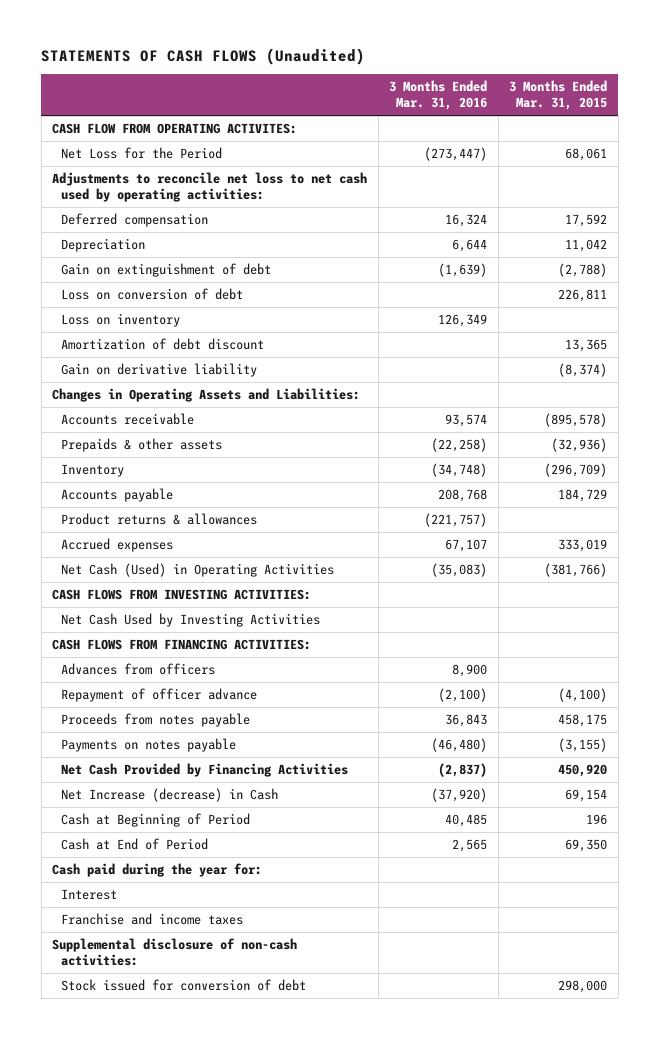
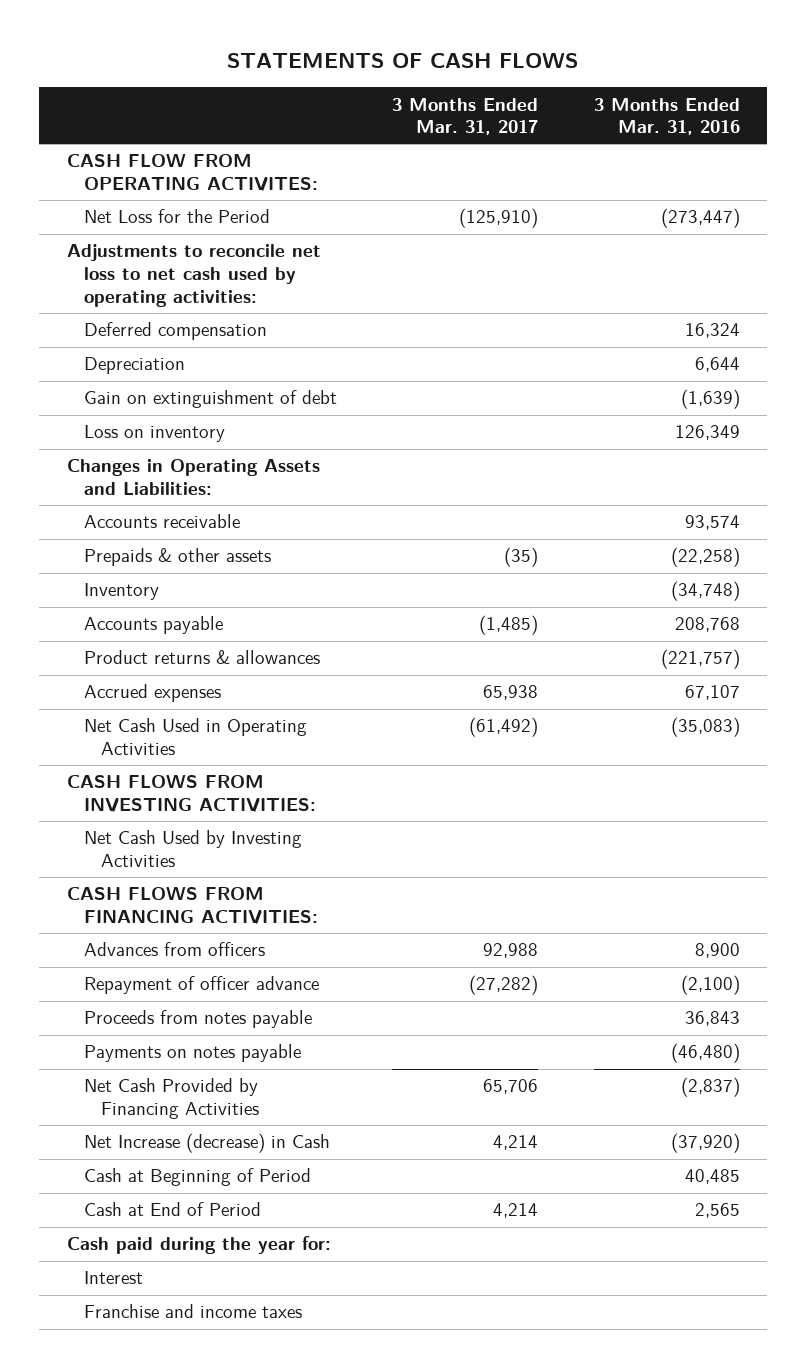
[41,48,366,66] STATEMENTS OF CASH FLOWS (Unaudited) -> [227,53,579,69] STATEMENTS OF CASH FLOWS
[509,80,608,111] 3 Months Ended Mar. 31, 2015 -> none
none -> [392,97,539,136] 3 Months Ended Mar. 31, 2017
[61,287,244,300] Loss on conversion of debt -> none
[61,337,265,350] Amortization of debt discount -> none
[61,362,258,377] Gain on derivative liability -> none
[61,562,335,577] Net Cash (Used) in Operating Activities -> [83,718,307,756] Net Cash Used in Operating Activities
[52,937,298,967] Supplemental disclosure of non-cash activities: -> none
[61,978,307,991] Stock issued for conversion of debt -> none

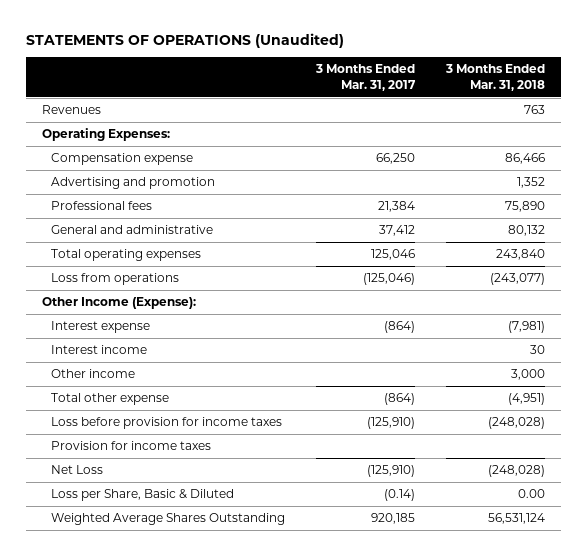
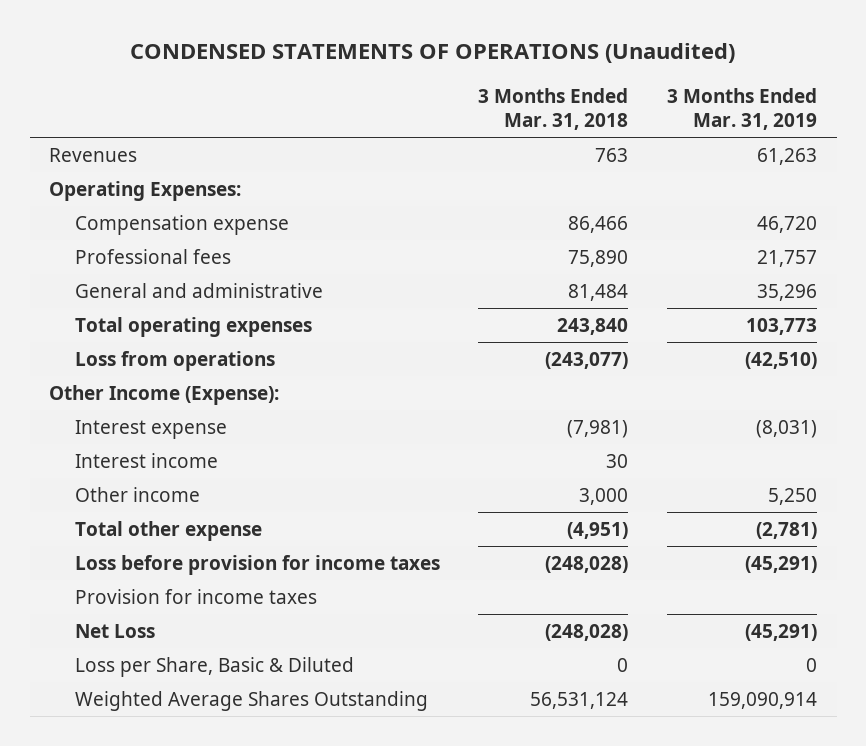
[26,32,345,48] STATEMENTS OF OPERATIONS (Unaudited) -> [130,43,736,64] CONDENSED STATEMENTS OF OPERATIONS (Unaudited)
[314,64,416,91] 3 Months Ended Mar. 31, 2017 -> none
none -> [667,87,818,131] 3 Months Ended Mar. 31, 2019
[50,177,215,190] Advertising and promotion -> none
[508,225,546,237] 80,132 -> [568,284,629,302] 81,484
[518,489,546,499] 0.00 -> [617,658,629,673] 0

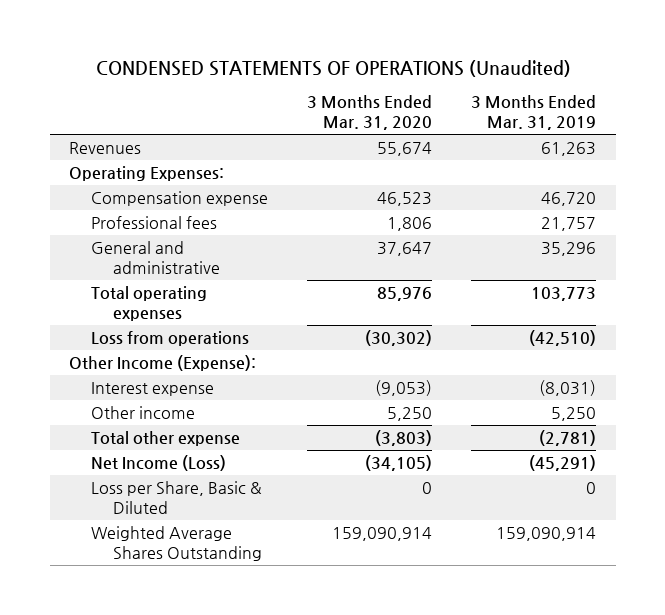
[478,87,629,131] 3 Months Ended Mar. 31, 2018 -> none
none -> [307,95,433,131] 3 Months Ended Mar. 31, 2020
[74,453,218,469] Interest income -> none
[74,555,440,576] Loss before provision for income taxes -> none
[74,589,317,605] Provision for income taxes -> none
[74,624,155,639] Net Loss -> [91,455,227,472] Net Income (Loss)

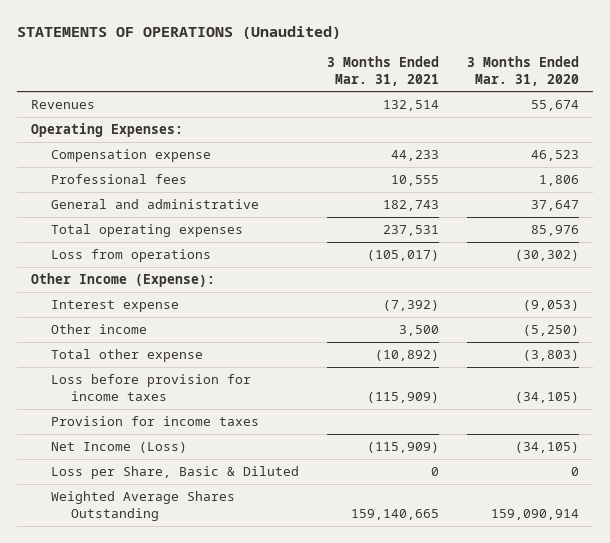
[95,59,571,77] CONDENSED STATEMENTS OF OPERATIONS (Unaudited) -> [16,25,341,39] STATEMENTS OF OPERATIONS (Unaudited)
[471,95,597,131] 3 Months Ended Mar. 31, 2019 -> none
none -> [327,56,440,86] 3 Months Ended Mar. 31, 2021
[387,407,433,422] 5,250 -> [523,325,580,337] (5,250)
none -> [50,374,251,401] Loss before provision for income taxes
none -> [50,416,259,427] Provision for income taxes

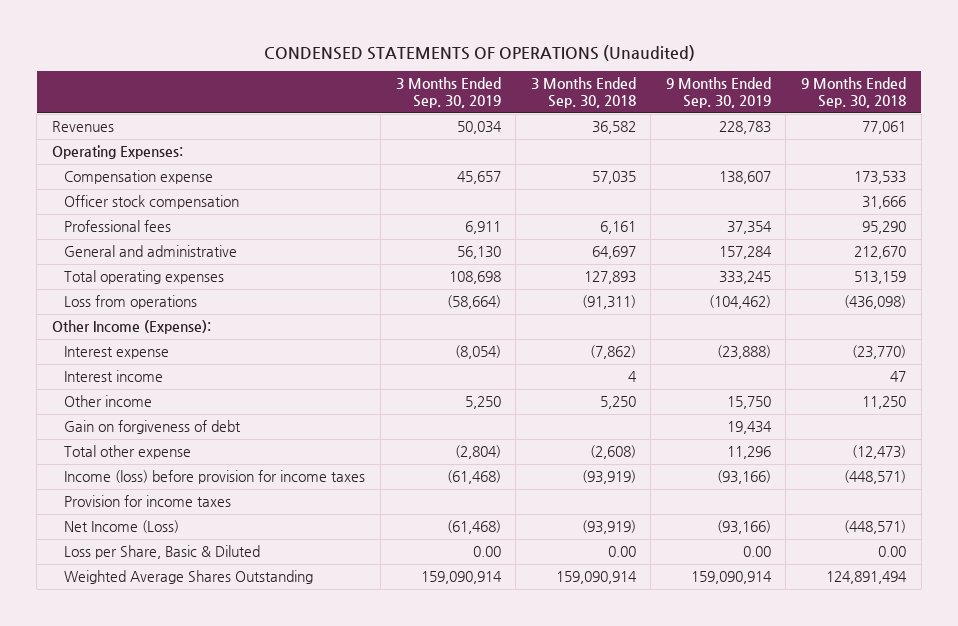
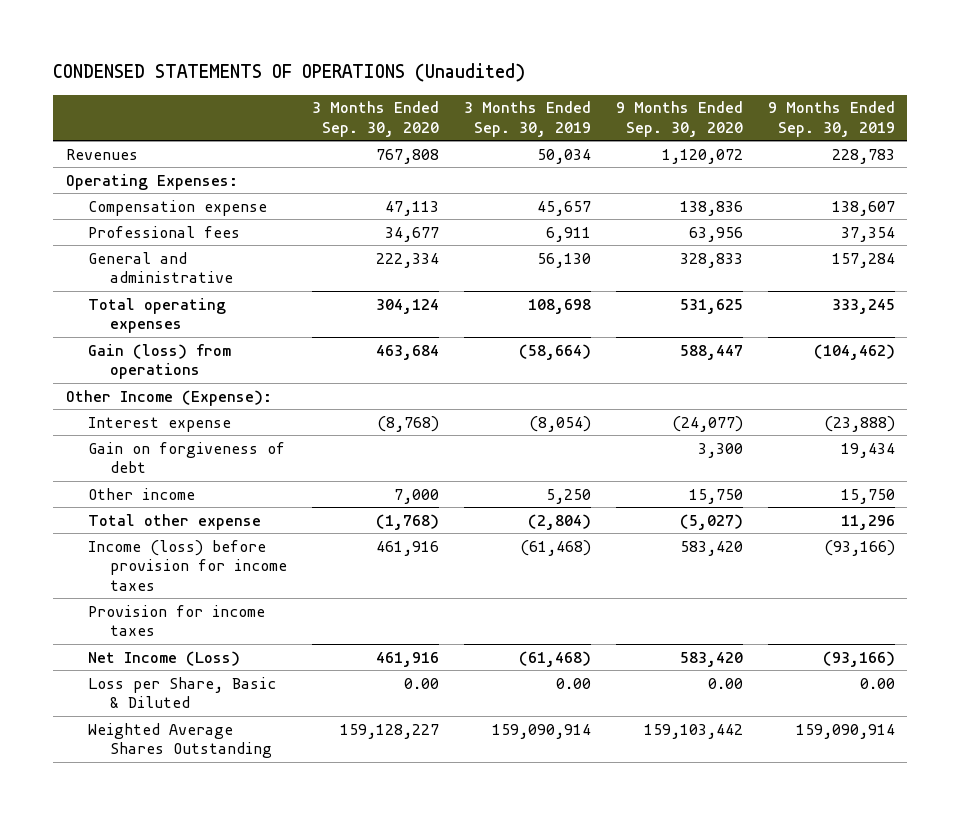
[530,77,636,108] 3 Months Ended Sep. 30, 2018 -> none
[801,77,907,108] 9 Months Ended Sep. 30, 2018 -> none
none -> [311,101,439,137] 3 Months Ended Sep. 30, 2020
none -> [615,101,743,137] 9 Months Ended Sep. 30, 2020
[64,195,240,210] Officer stock compensation -> none
[64,295,198,310] Loss from operations -> [87,343,231,380] Gain (loss) from operations
[64,370,164,383] Interest income -> none
[64,395,153,408] Other income -> [87,487,195,500] Other income

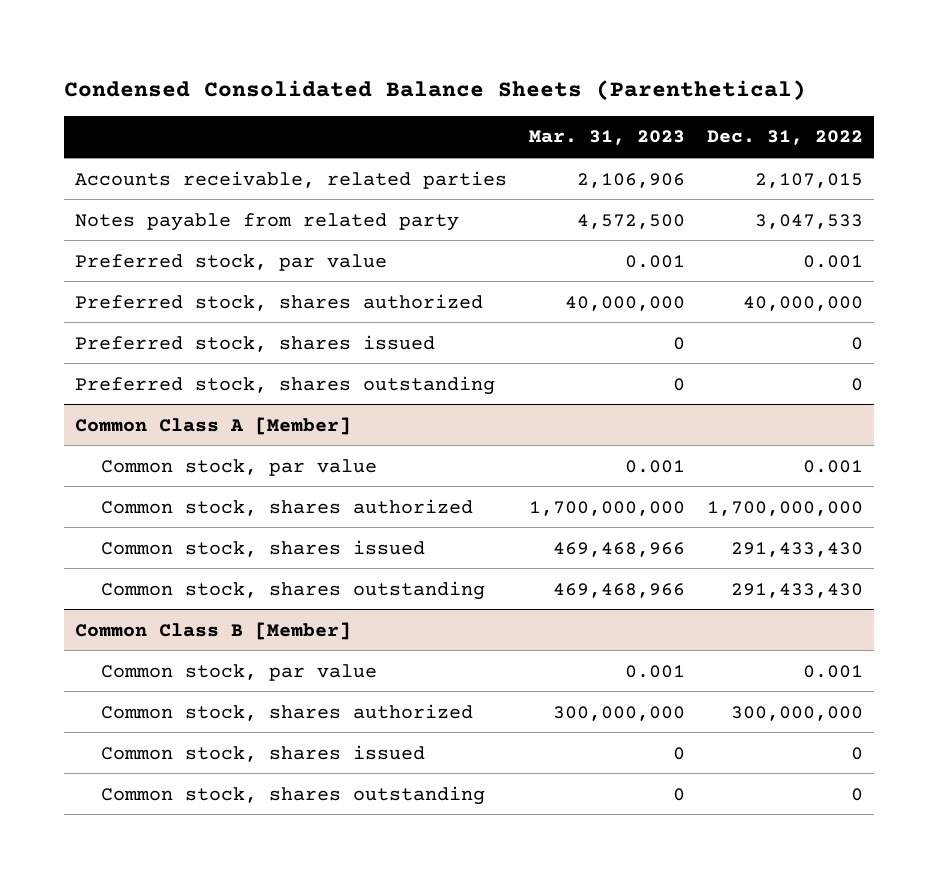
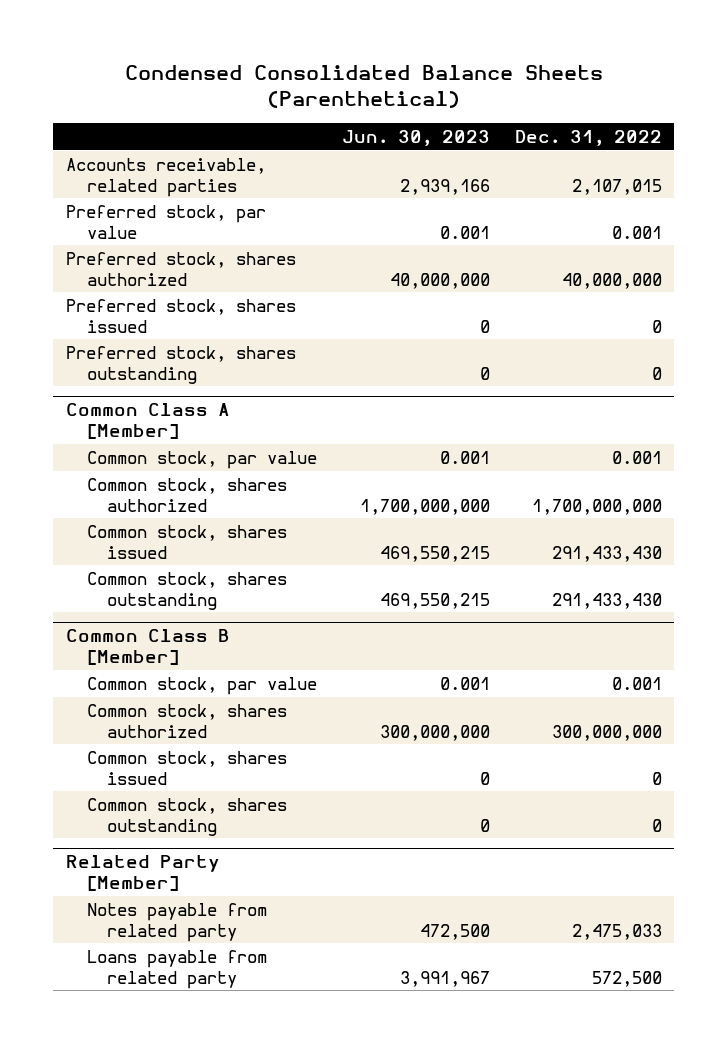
[528,130,685,146] Mar. 31, 2023 -> none
none -> [341,129,490,146] Jun. 30, 2023
[75,212,460,231] Notes payable from related party -> none
none -> [65,855,220,892] Related Party [Member]
none -> [86,902,267,942] Notes payable from related party
none -> [86,949,267,989] Loans payable from related party

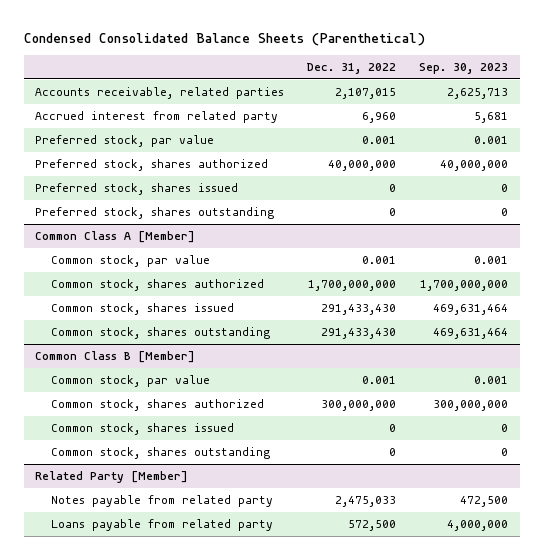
[341,129,490,146] Jun. 30, 2023 -> none
none -> [419,62,509,74] Sep. 30, 2023
none -> [35,110,279,123] Accrued interest from related party

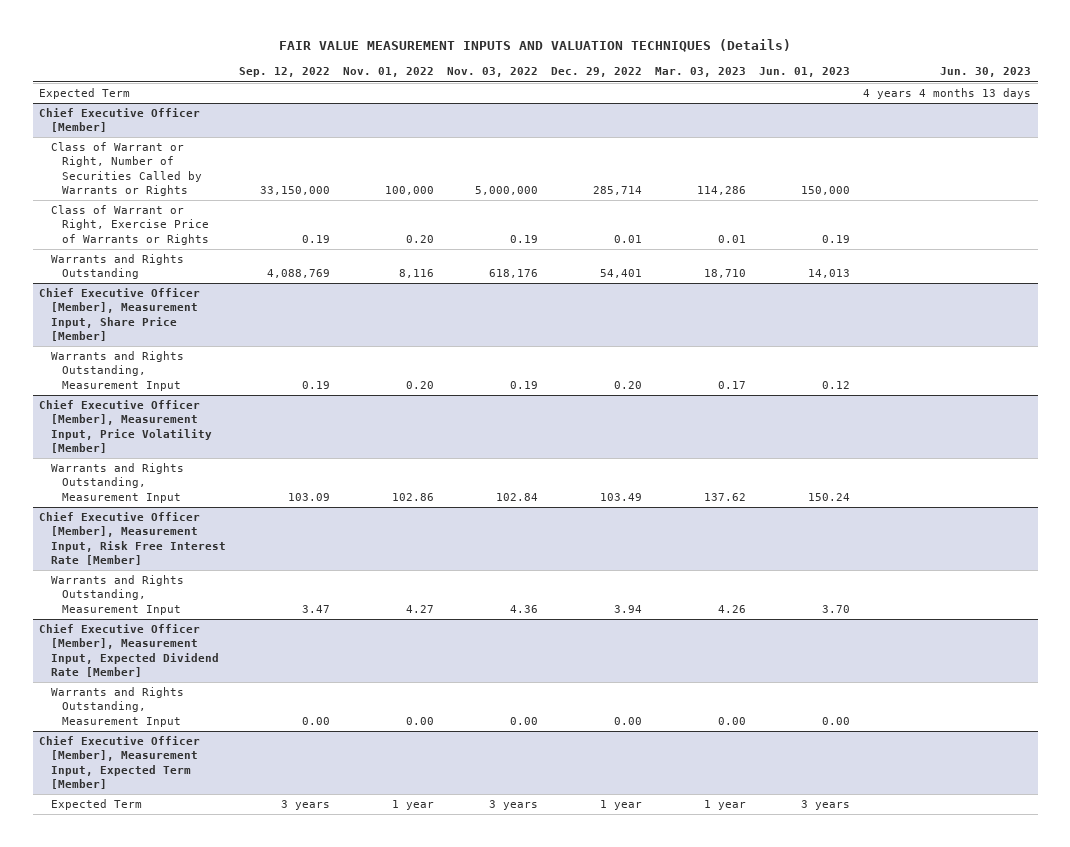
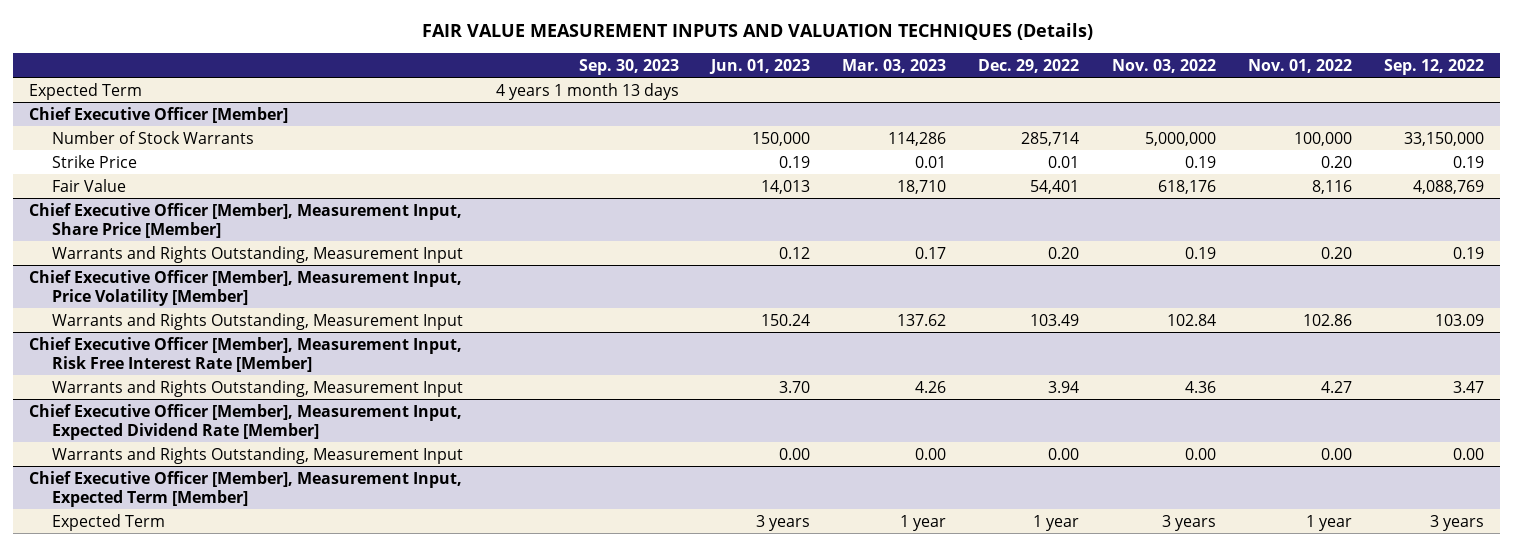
[940,67,1032,78] Jun. 30, 2023 -> none
none -> [578,58,679,75] Sep. 30, 2023
[50,142,203,196] Class of Warrant or Right, Number of Securities Called by Warrants or Rights -> [52,130,255,144] Number of Stock Warrants
[50,205,210,245] Class of Warrant or Right, Exercise Price of Warrants or Rights -> [52,154,138,168] Strike Price
[50,254,184,280] Warrants and Rights Outstanding -> [52,178,127,192] Fair Value

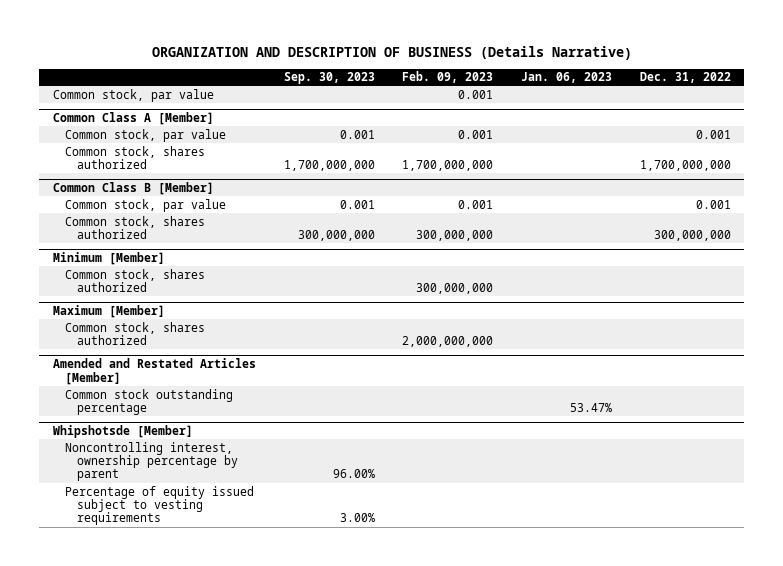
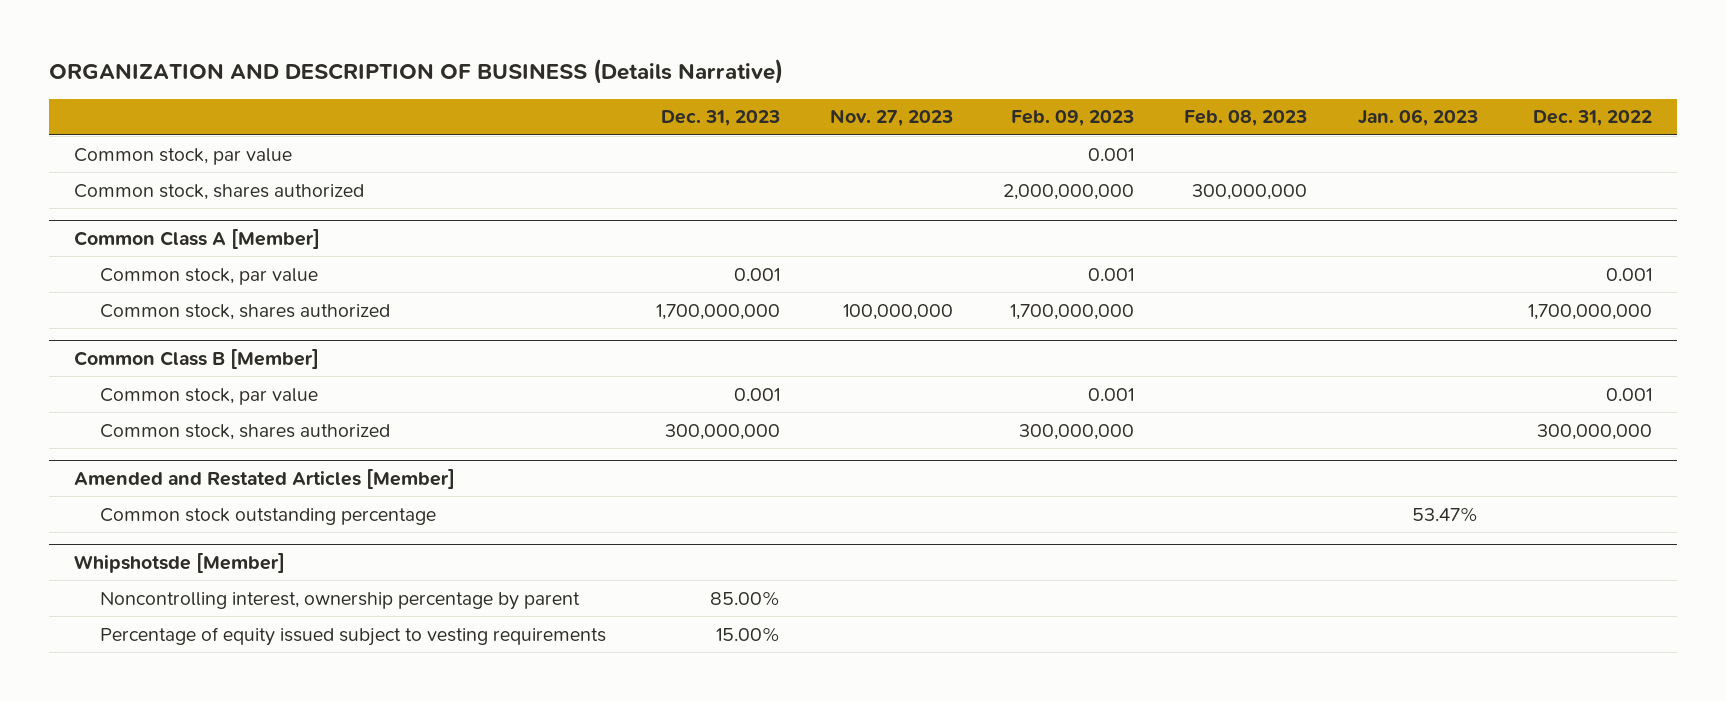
[283,72,375,85] Sep. 30, 2023 -> none
none -> [660,110,780,127] Dec. 31, 2023
none -> [829,109,953,127] Nov. 27, 2023
none -> [1184,110,1308,127] Feb. 08, 2023
none -> [74,183,365,200] Common stock, shares authorized
[52,252,165,266] Minimum [Member] -> none
[64,268,205,292] Common stock, shares authorized -> none
[52,305,165,319] Maximum [Member] -> none
[64,321,205,345] Common stock, shares authorized -> none

